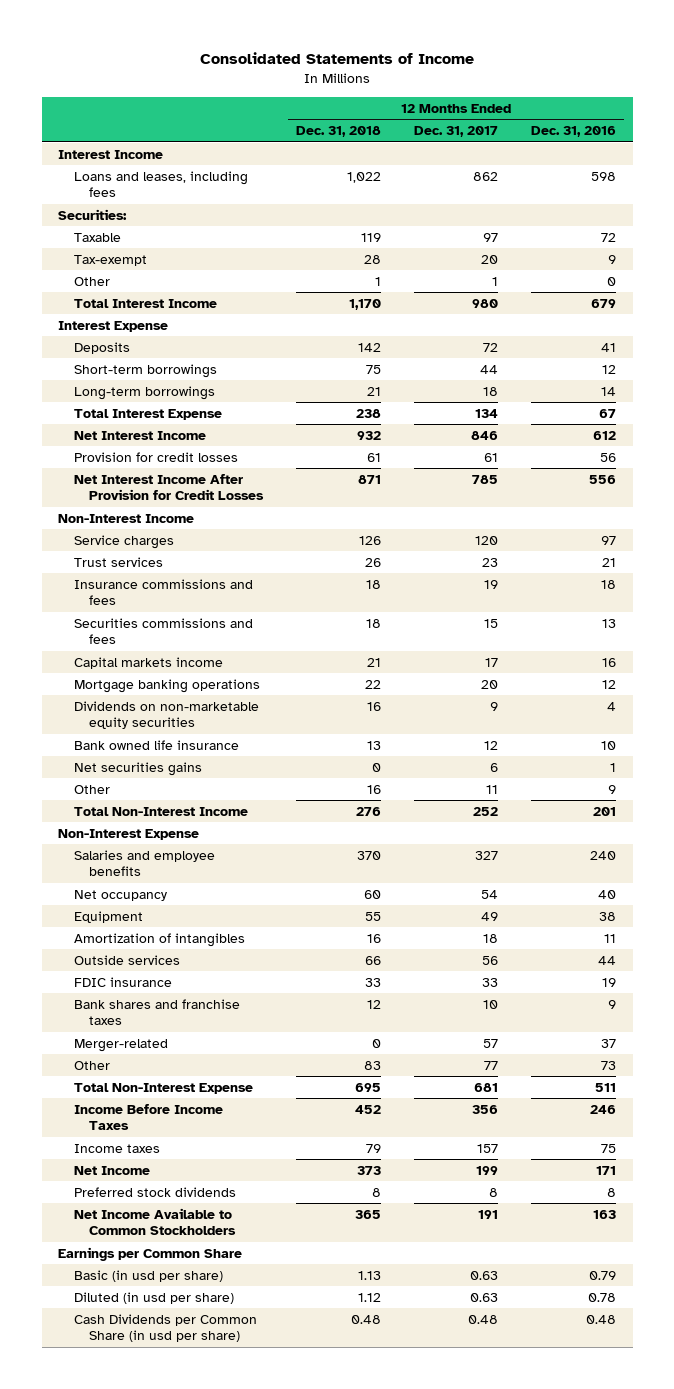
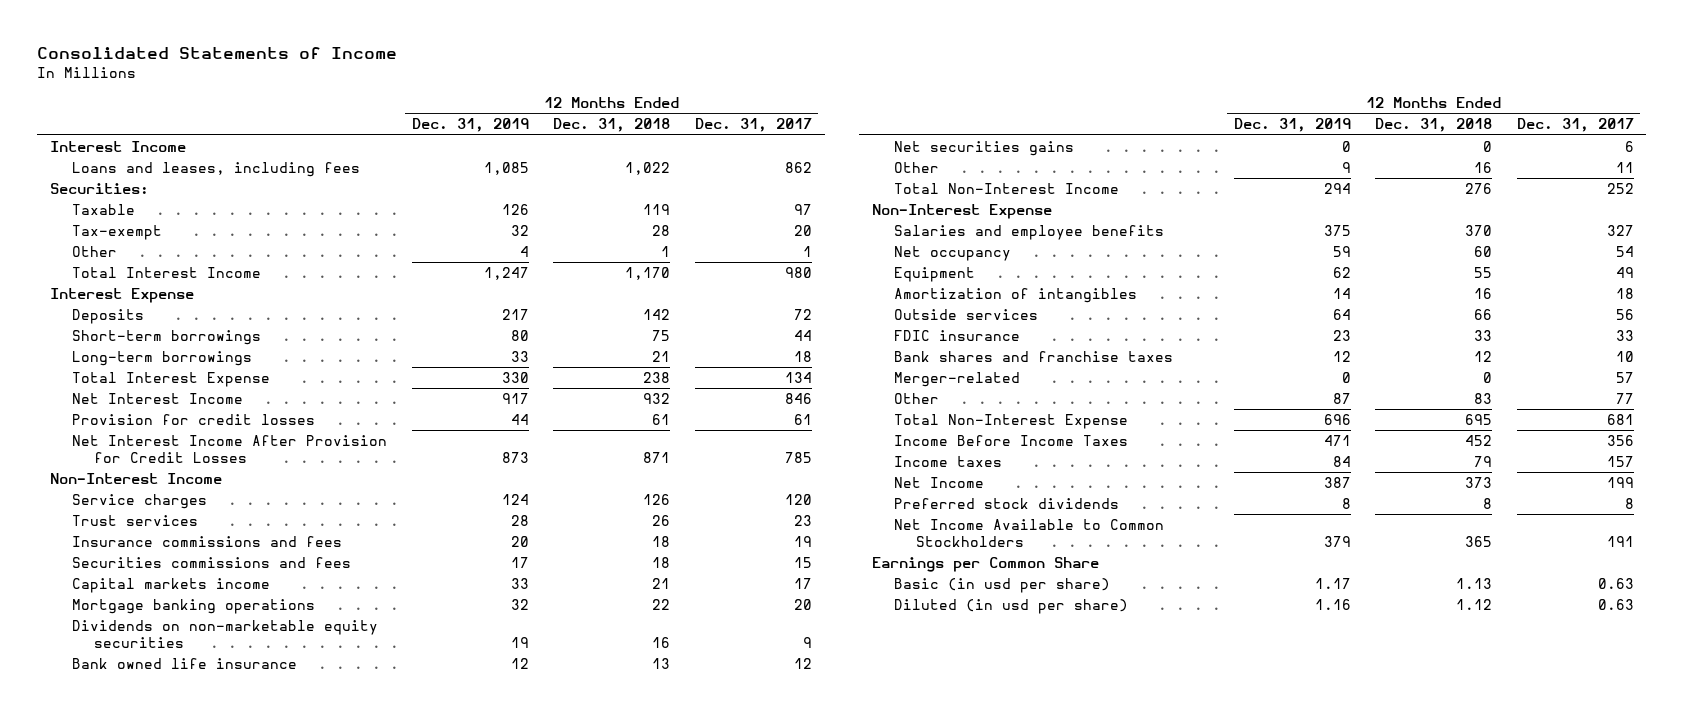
[531,126,617,138] Dec. 31, 2016 -> none
none -> [411,118,529,133] Dec. 31, 2019
[73,1314,257,1343] Cash Dividends per Common Share (in usd per share) -> none

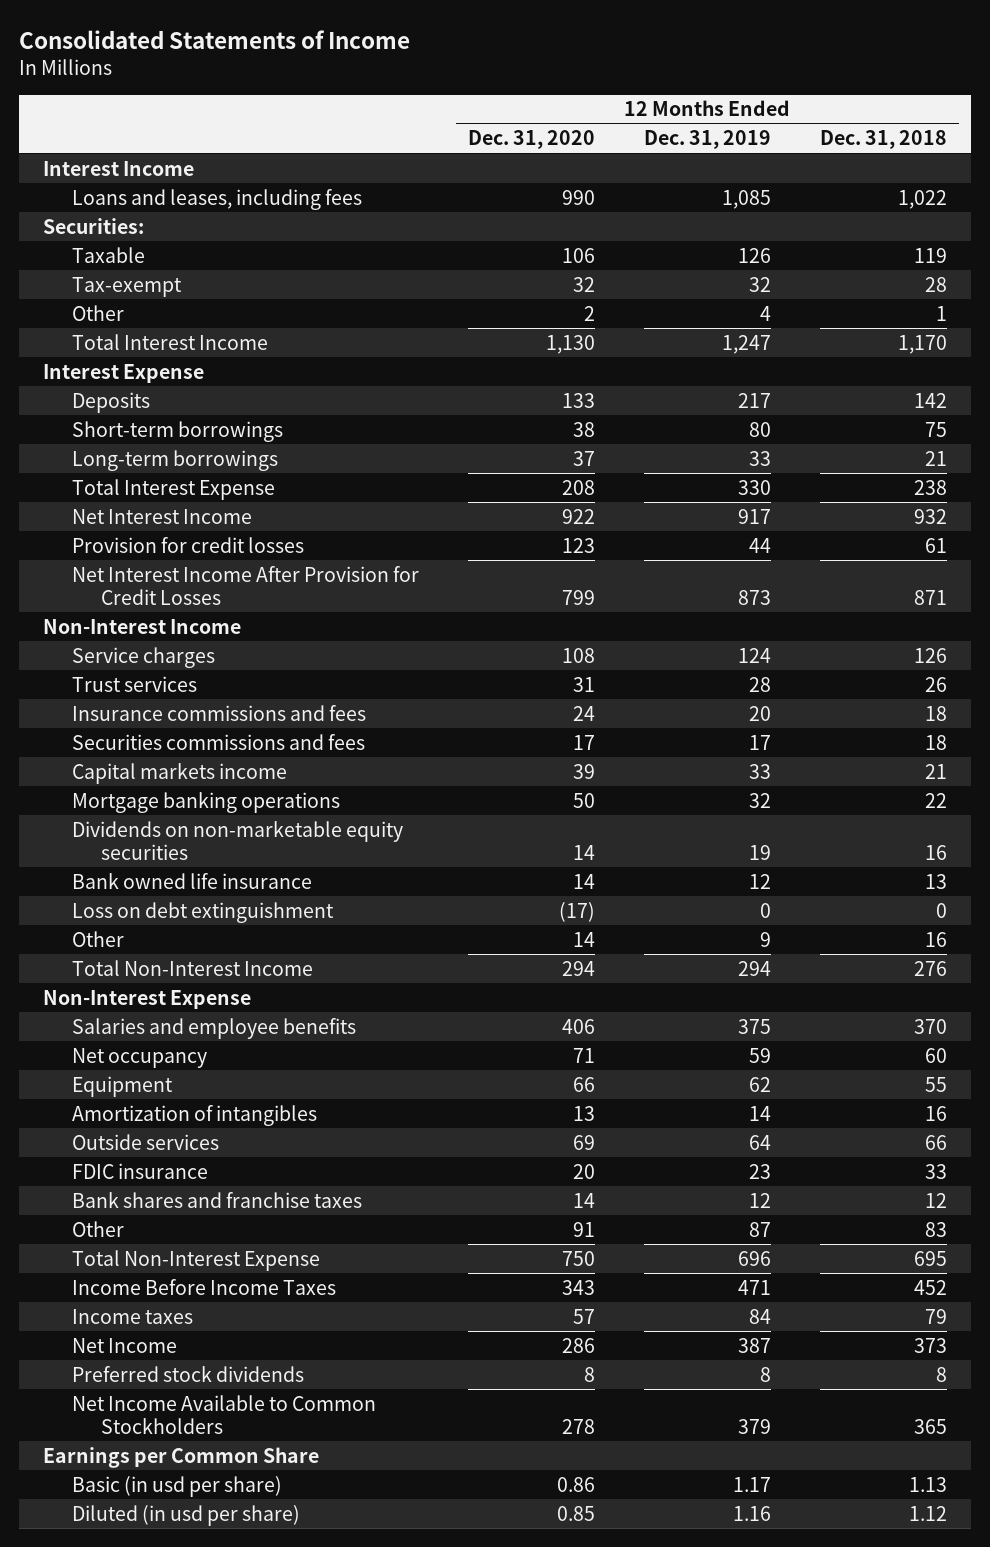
[695,118,813,133] Dec. 31, 2017 -> none
none -> [468,130,596,150] Dec. 31, 2020
[893,141,1074,157] Net securities gains -> none
none -> [72,901,335,923] Loss on debt extinguishment
[893,372,1020,388] Merger-related -> none

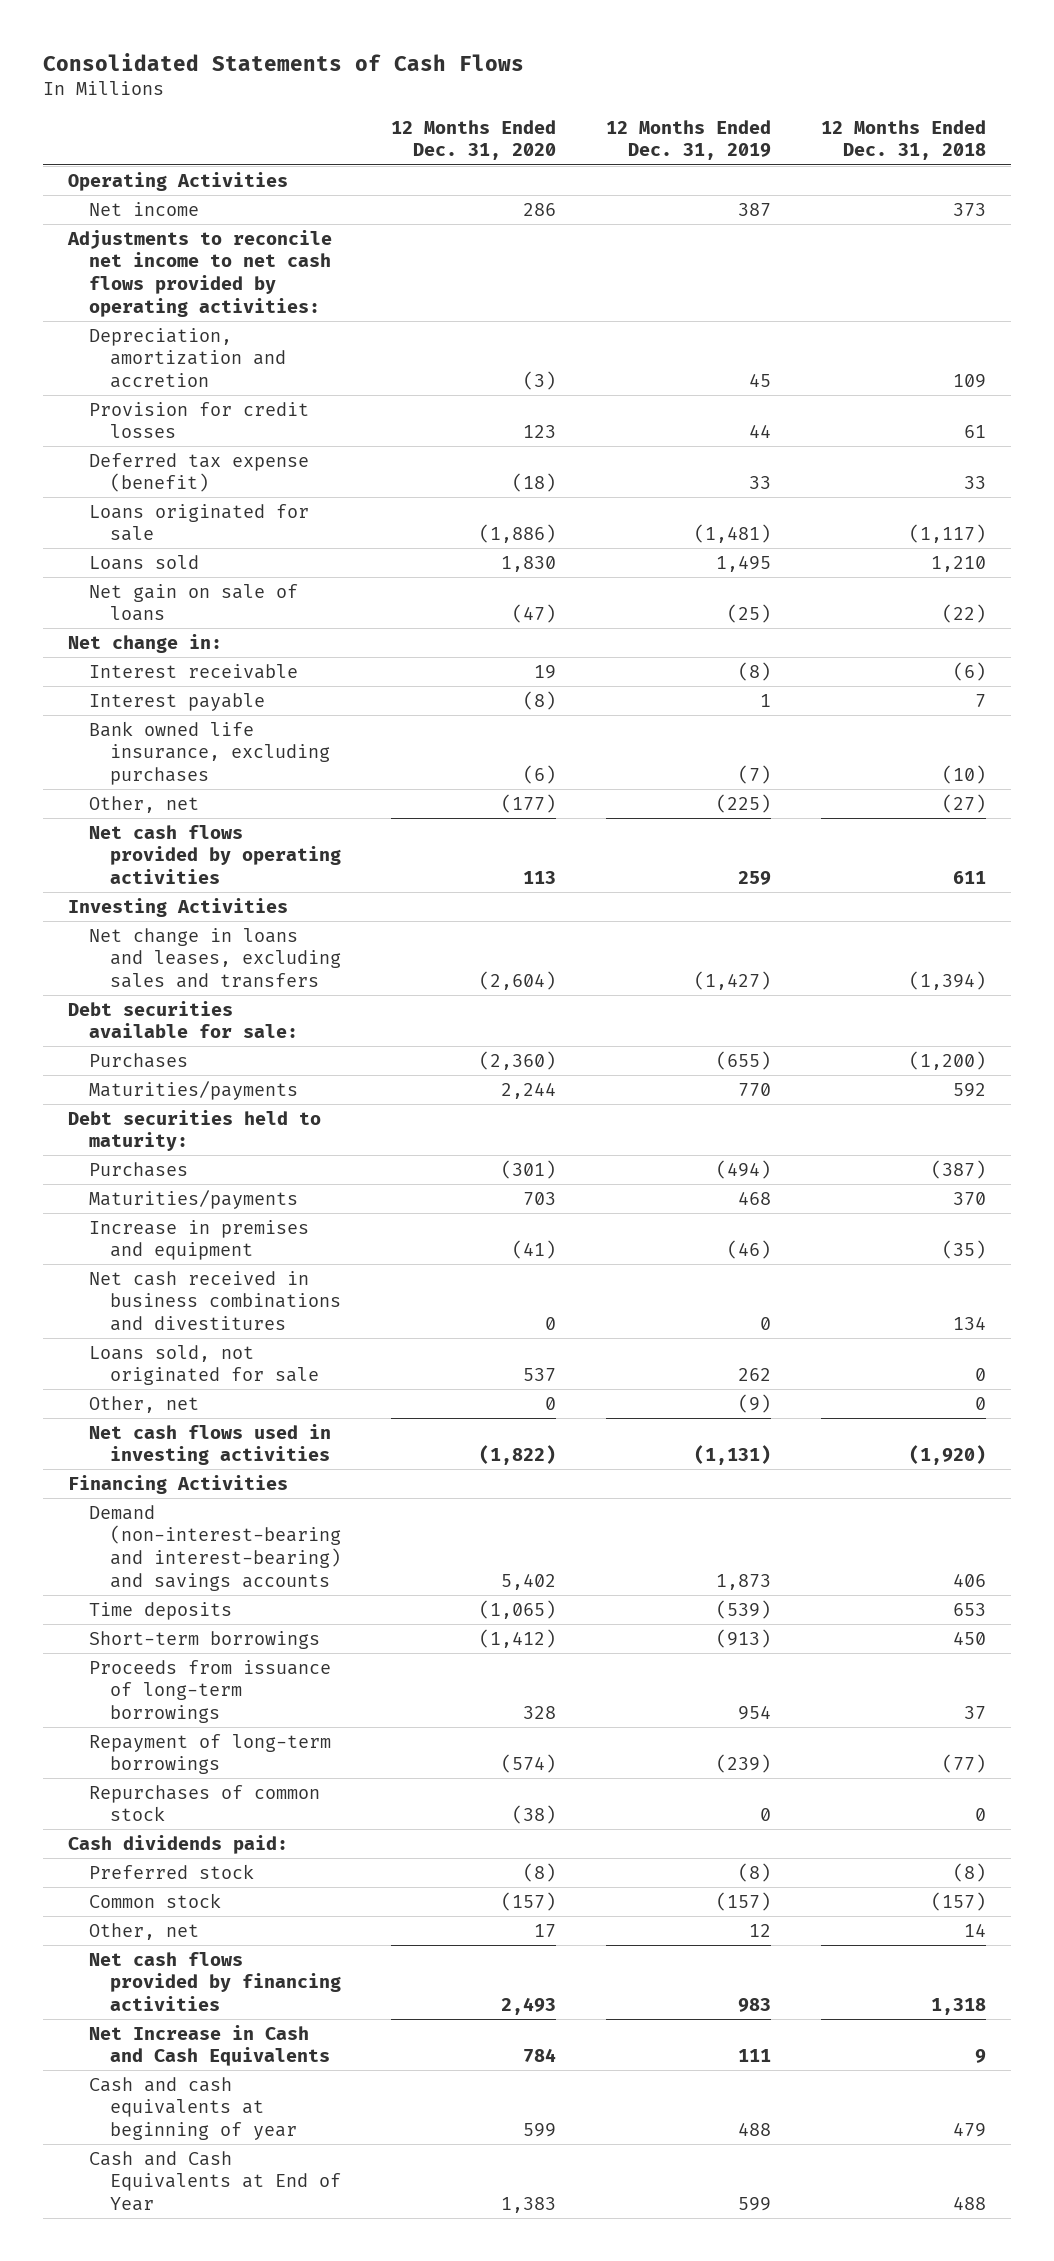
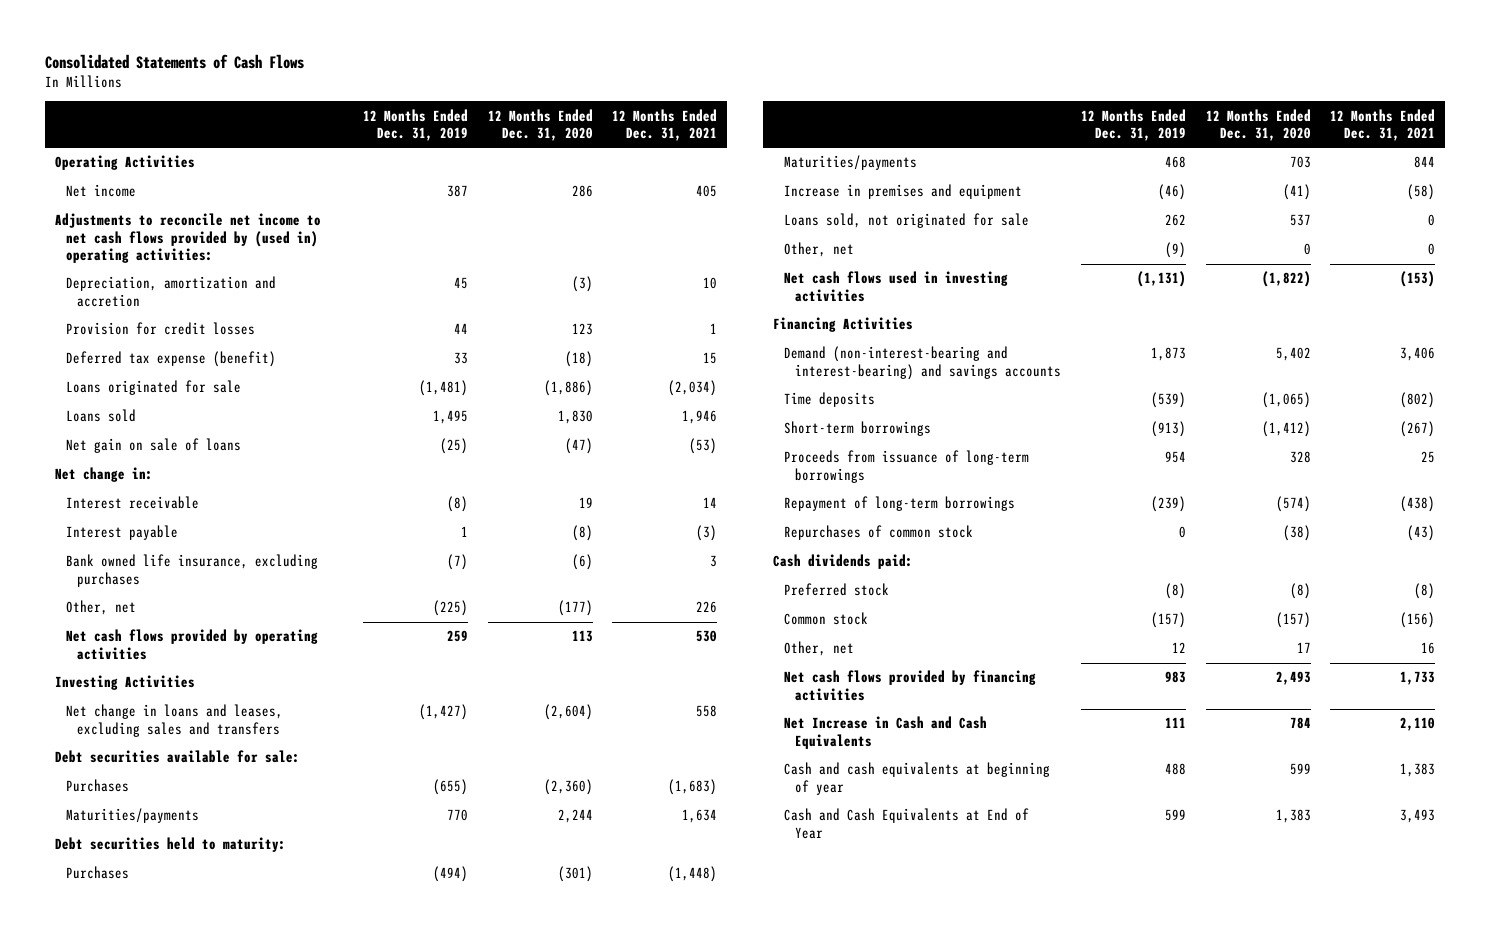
[820,119,986,161] 12 Months Ended Dec. 31, 2018 -> none
none -> [612,108,718,142] 12 Months Ended Dec. 31, 2021
[67,229,333,318] Adjustments to reconcile net income to net cash flows provided by operating activities: -> [55,213,322,264] Adjustments to reconcile net income to net cash flows provided by (used in) operating activities:
[89,1270,341,1332] Net cash received in business combinations and divestitures -> none

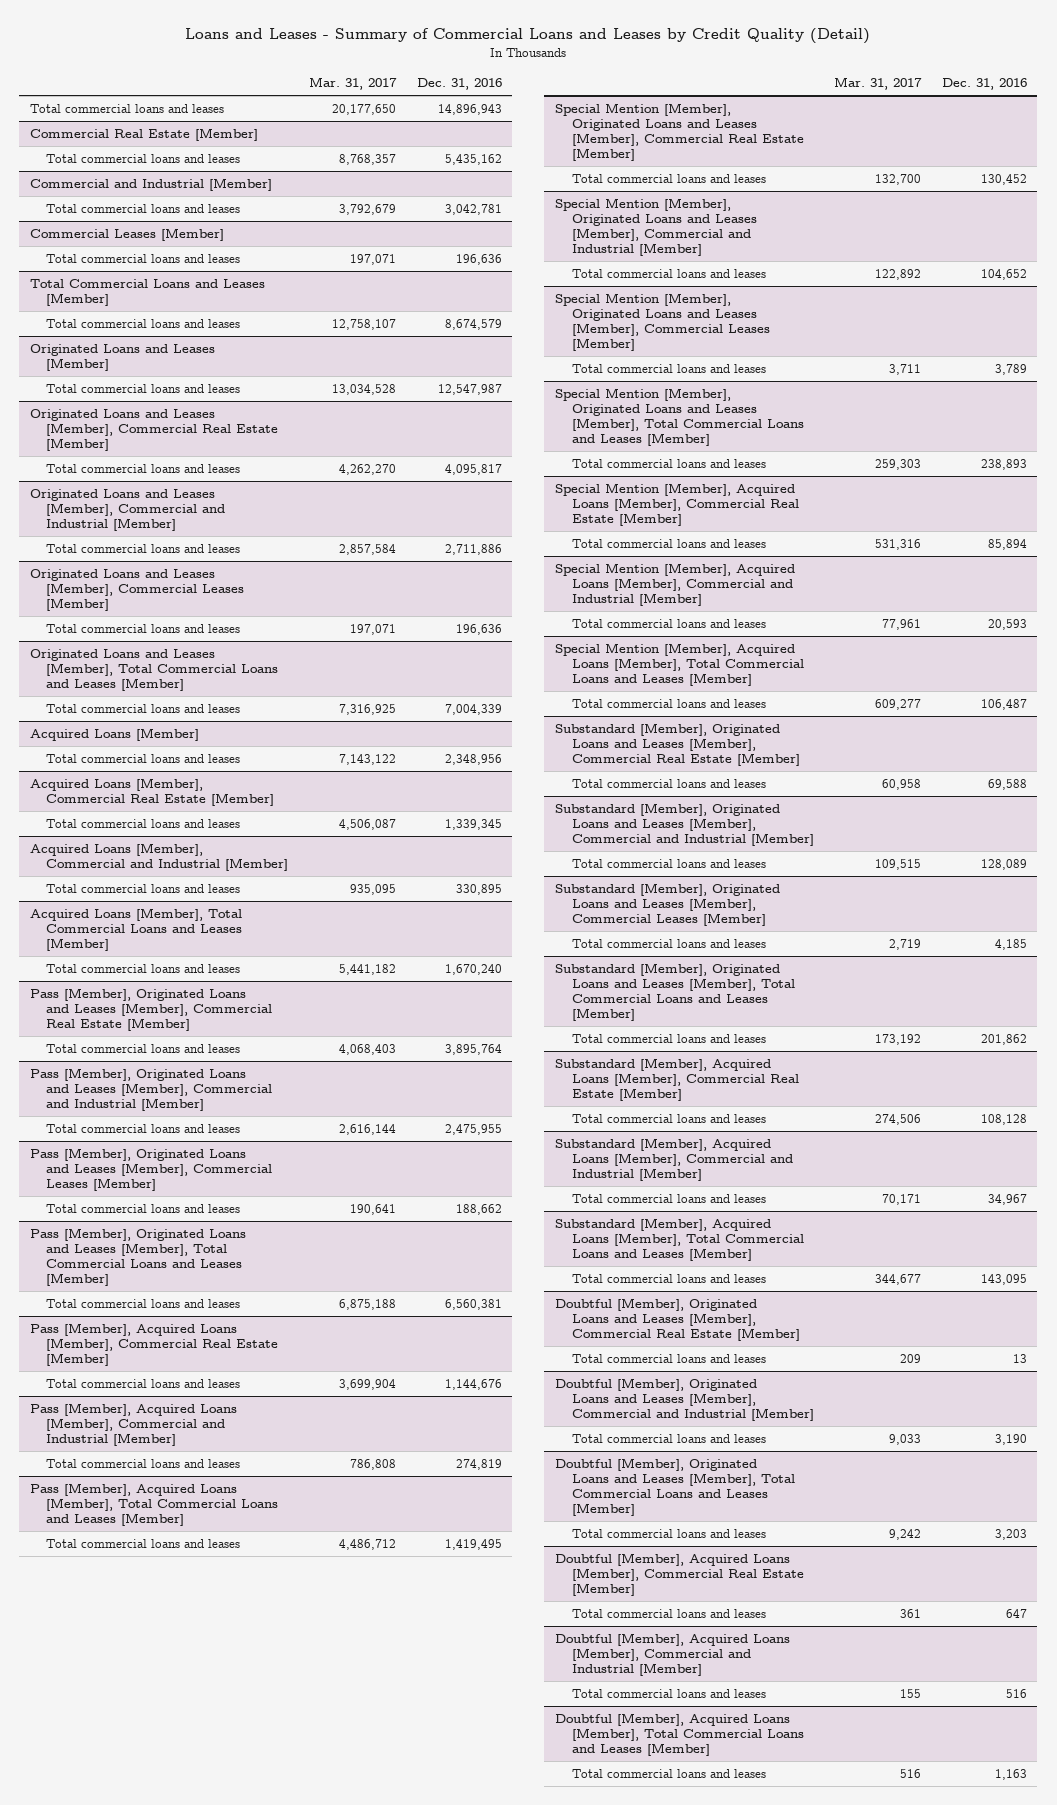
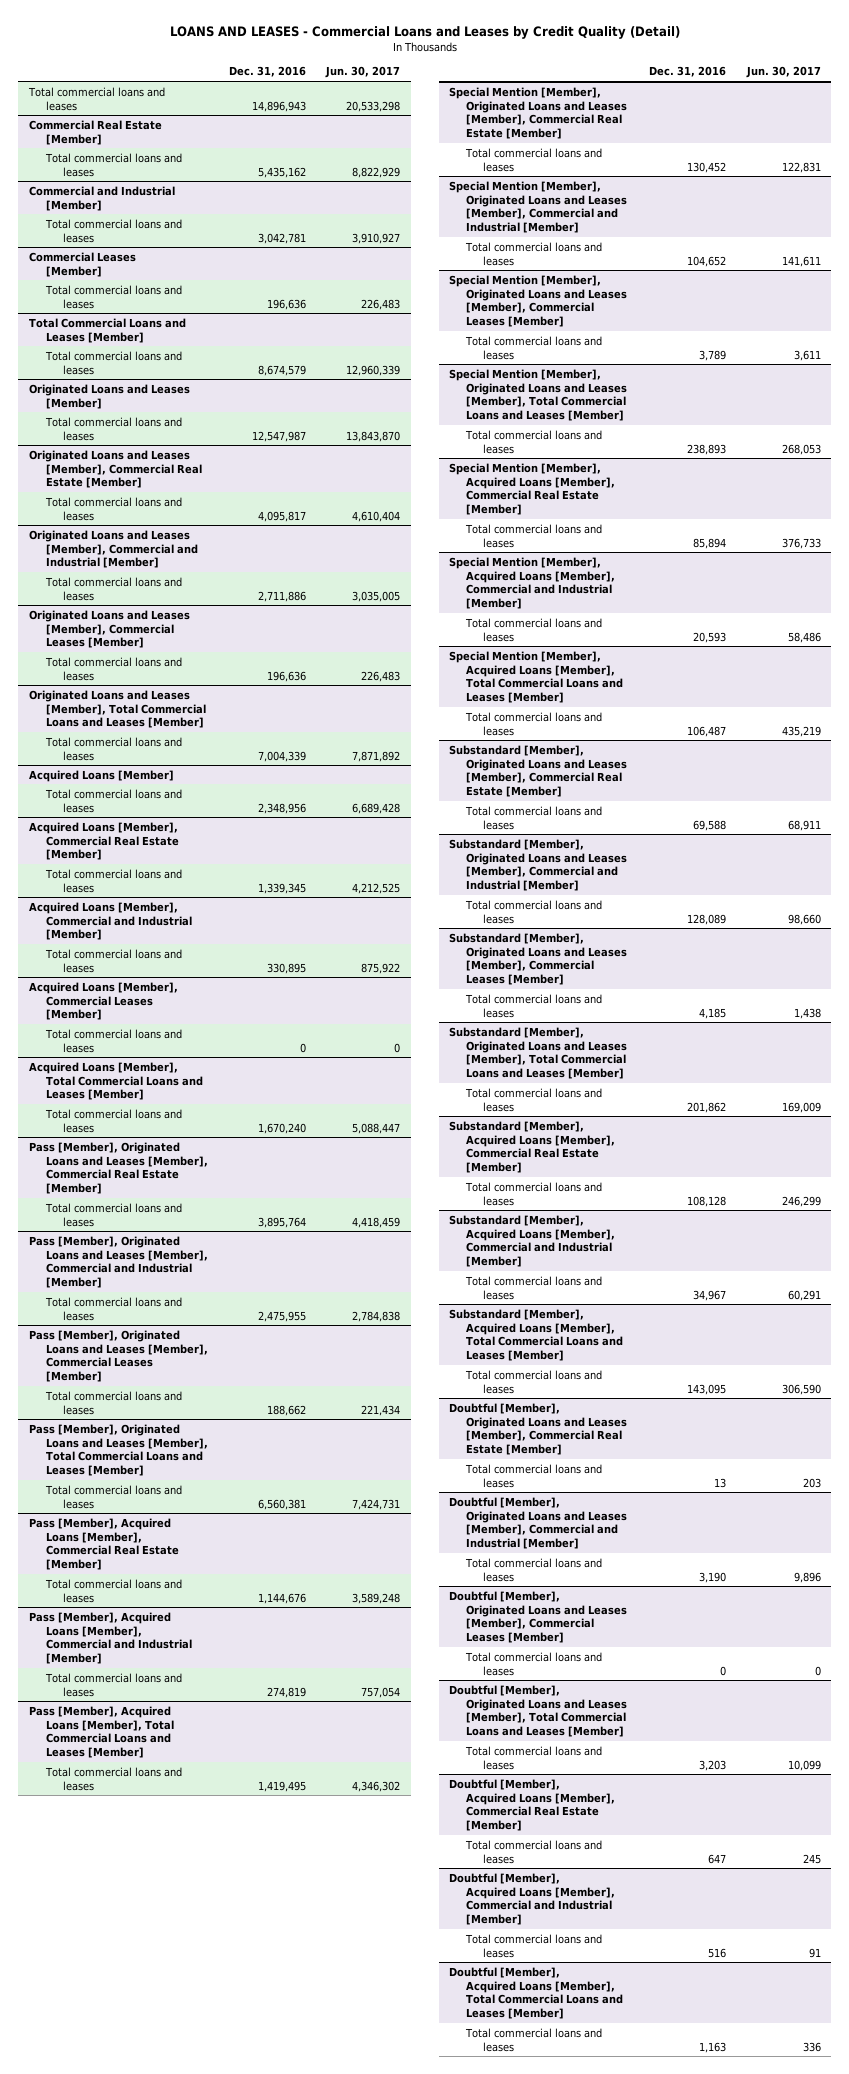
[185,28,871,45] Loans and Leases - Summary of Commercial Loans and Leases by Credit Quality (Detail) -> [169,25,680,39] LOANS AND LEASES - Commercial Loans and Leases by Credit Quality (Detail)
[309,76,398,90] Mar. 31, 2017 -> none
none -> [325,66,401,79] Jun. 30, 2017
none -> [28,981,178,1021] Acquired Loans [Member], Commercial Leases [Member]
none -> [44,1028,182,1053] Total commercial loans and leases
none -> [449,1590,628,1644] Doubtful [Member], Originated Loans and Leases [Member], Commercial Leases [Member]
none -> [465,1651,603,1676] Total commercial loans and leases

